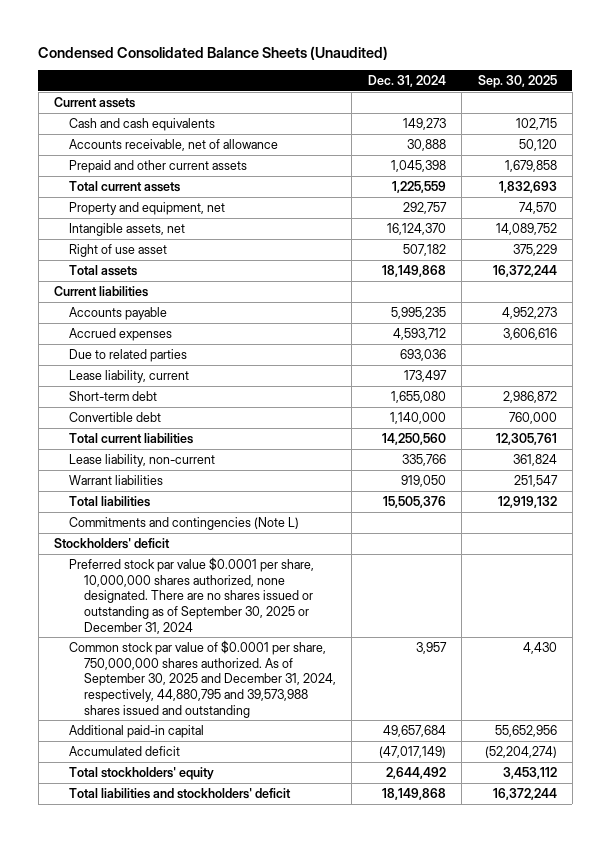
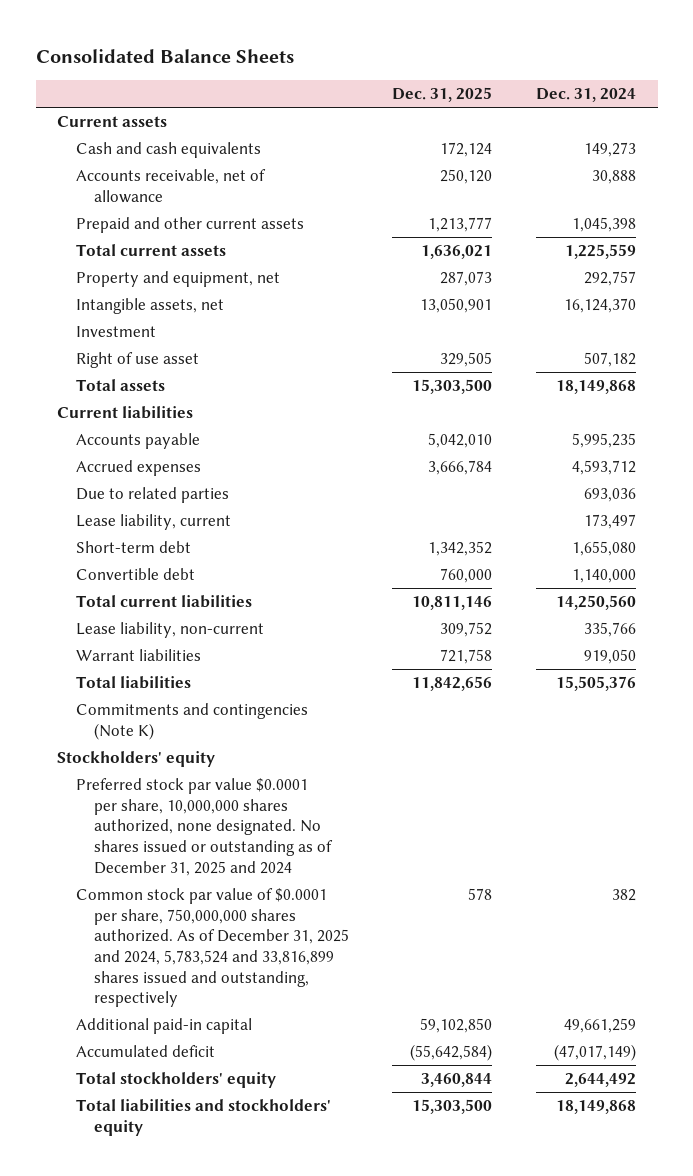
[38,45,389,60] Condensed Consolidated Balance Sheets (Unaudited) -> [35,48,294,63] Consolidated Balance Sheets
[477,75,557,89] Sep. 30, 2025 -> none
none -> [392,87,493,103] Dec. 31, 2025
none -> [75,326,156,338] Investment
[69,516,300,530] Commitments and contingencies (Note L) -> [75,703,308,740] Commitments and contingencies (Note K)
[53,537,170,549] Stockholders' deficit -> [57,751,216,768] Stockholders' equity
[69,556,315,634] Preferred stock par value $0.0001 per share, 10,000,000 shares authorized, none designated. There are no shares issued or outstanding as of September 30, 2025 or December 31, 2024 -> [75,778,334,876] Preferred stock par value $0.0001 per share, 10,000,000 shares authorized, none designated. No shares issued or outstanding as of December 31, 2025 and 2024
[69,639,337,718] Common stock par value of $0.0001 per share, 750,000,000 shares authorized. As of September 30, 2025 and December 31, 2024, respectively, 44,880,795 and 39,573,988 shares issued and outstanding -> [75,888,350,1008] Common stock par value of $0.0001 per share, 750,000,000 shares authorized. As of December 31, 2025 and 2024, 5,783,524 and 33,816,899 shares issued and outstanding, respectively
[415,641,447,654] 3,957 -> [611,889,636,902] 382
[382,724,446,737] 49,657,684 -> [563,1018,636,1034] 49,661,259
[69,787,292,799] Total liabilities and stockholders' deficit -> [75,1099,331,1136] Total liabilities and stockholders' equity

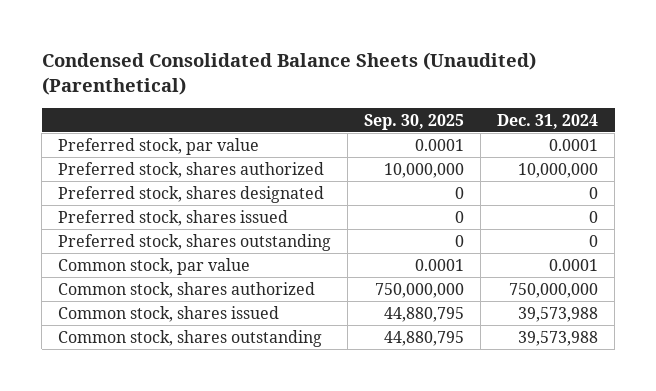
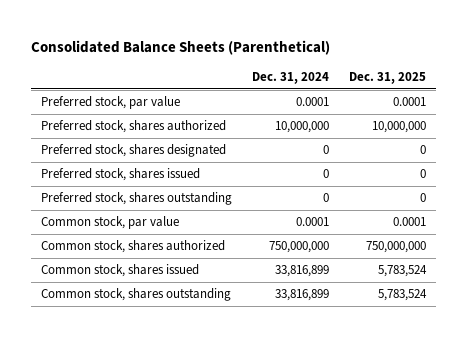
[41,51,536,95] Condensed Consolidated Balance Sheets (Unaudited) (Parenthetical) -> [31,39,331,55] Consolidated Balance Sheets (Parenthetical)
[364,113,465,130] Sep. 30, 2025 -> none
none -> [348,71,426,84] Dec. 31, 2025
[518,306,599,322] 39,573,988 -> [274,265,329,278] 33,816,899
[518,330,599,346] 39,573,988 -> [274,289,329,302] 33,816,899

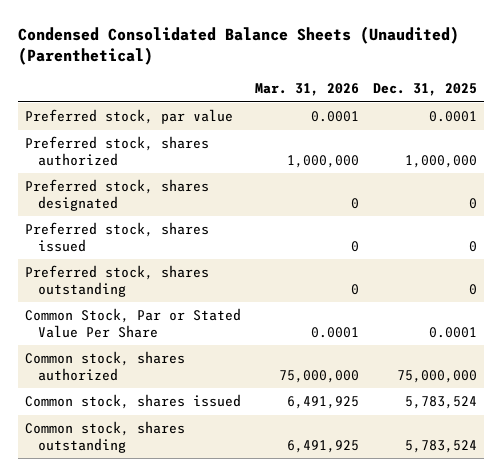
[31,39,331,55] Consolidated Balance Sheets (Parenthetical) -> [18,25,460,66] Condensed Consolidated Balance Sheets (Unaudited) (Parenthetical)
[251,71,329,84] Dec. 31, 2024 -> none
none -> [255,83,360,97] Mar. 31, 2026
[371,121,426,134] 10,000,000 -> [405,154,478,168] 1,000,000
[41,216,180,230] Common stock, par value -> [25,308,242,338] Common Stock, Par or Stated Value Per Share
[365,241,426,254] 750,000,000 -> [397,369,478,383] 75,000,000

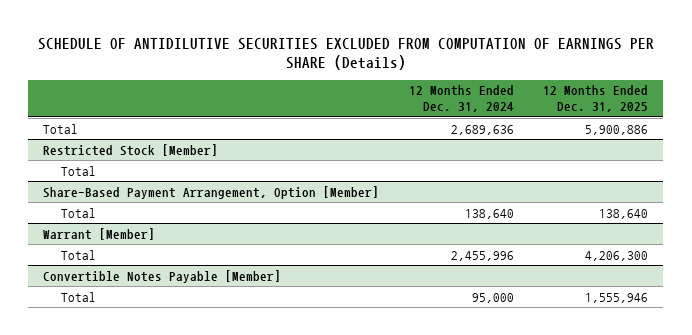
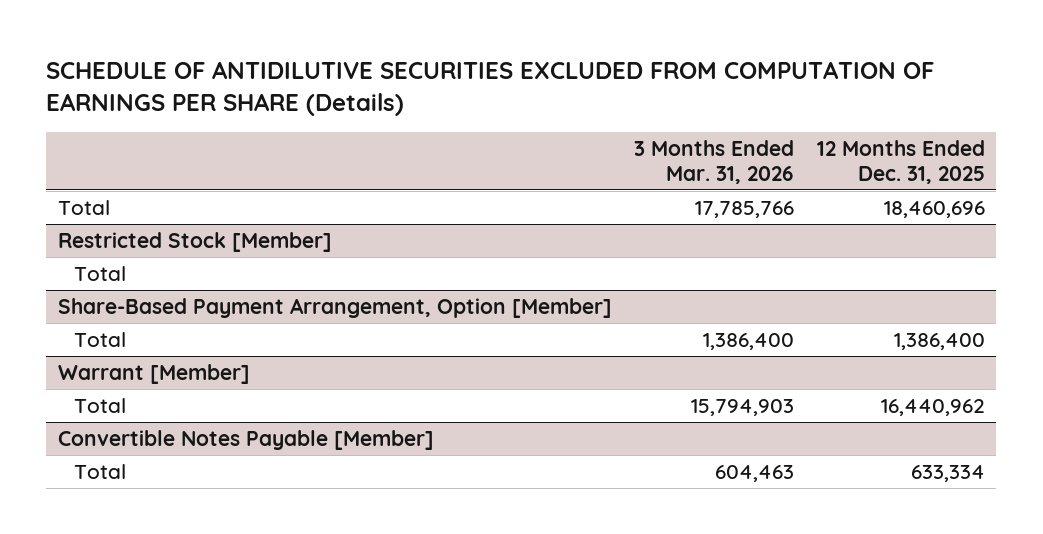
[408,85,514,113] 12 Months Ended Dec. 31, 2024 -> none
none -> [634,139,795,185] 3 Months Ended Mar. 31, 2026
[585,124,649,135] 5,900,886 -> [884,200,986,218] 18,460,696
[599,208,649,219] 138,640 -> [894,332,986,350] 1,386,400
[585,250,649,261] 4,206,300 -> [881,398,986,416] 16,440,962
[585,292,649,303] 1,555,946 -> [911,464,986,482] 633,334

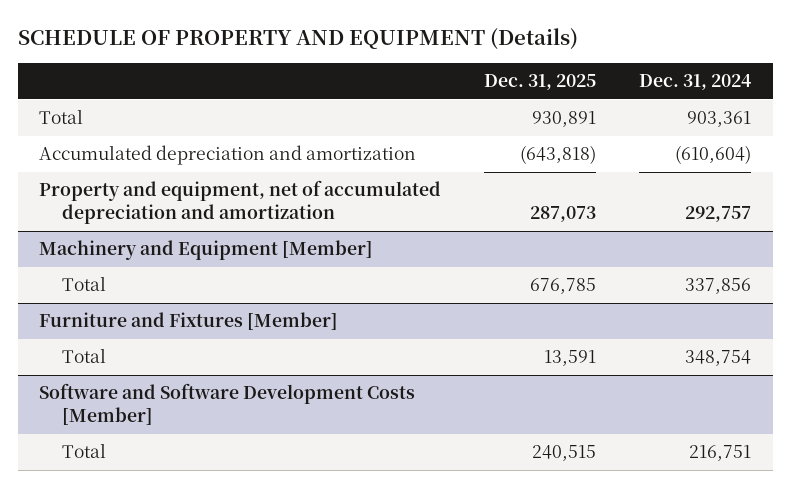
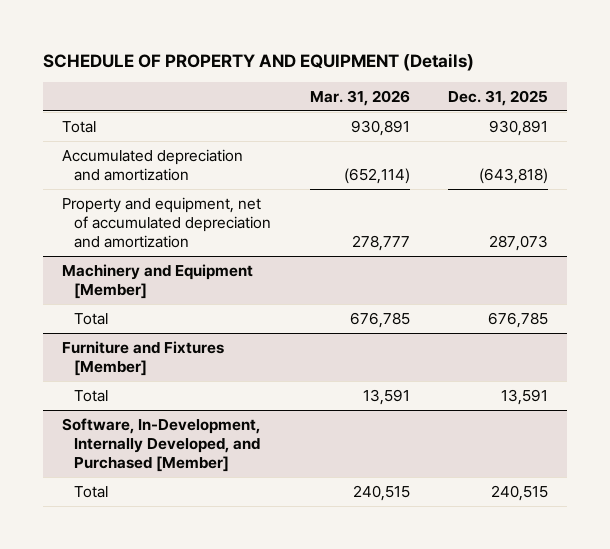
[639,74,752,91] Dec. 31, 2024 -> none
none -> [309,90,410,107] Mar. 31, 2026
[39,383,416,426] Software and Software Development Costs [Member] -> [62,417,261,473] Software, In-Development, Internally Developed, and Purchased [Member]

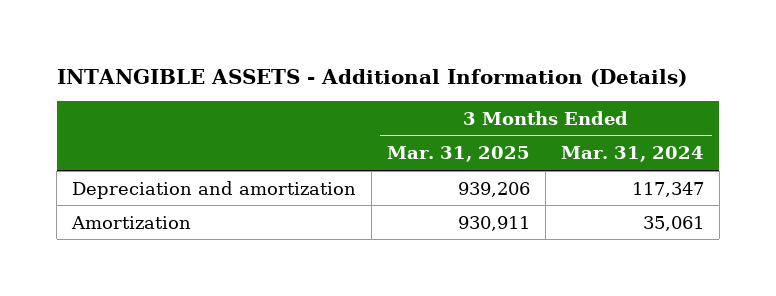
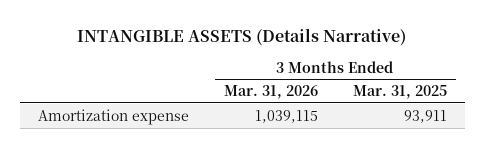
[56,68,687,87] INTANGIBLE ASSETS - Additional Information (Details) -> [77,27,407,46] INTANGIBLE ASSETS (Details Narrative)
[561,146,705,163] Mar. 31, 2024 -> none
none -> [223,85,318,100] Mar. 31, 2026
[72,180,357,199] Depreciation and amortization -> none
[71,215,192,229] Amortization -> [37,108,189,125] Amortization expense
[458,215,531,231] 930,911 -> [404,109,448,123] 93,911

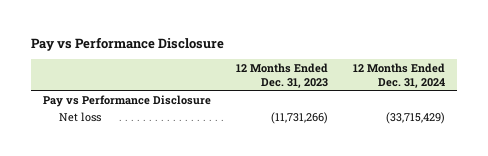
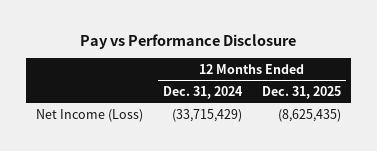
[236,62,329,88] 12 Months Ended Dec. 31, 2023 -> none
none -> [262,85,342,99] Dec. 31, 2025
[43,94,212,107] Pay vs Performance Disclosure -> none
[59,111,102,122] Net loss -> [35,108,143,122] Net Income (Loss)

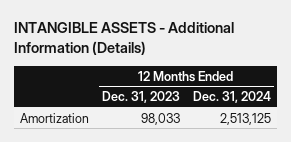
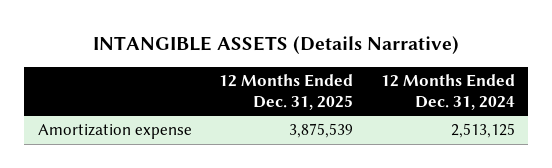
[13,22,234,56] INTANGIBLE ASSETS - Additional Information (Details) -> [93,36,460,55] INTANGIBLE ASSETS (Details Narrative)
[101,91,180,104] Dec. 31, 2023 -> none
none -> [219,74,354,111] 12 Months Ended Dec. 31, 2025
[20,112,90,123] Amortization -> [37,124,192,140] Amortization expense

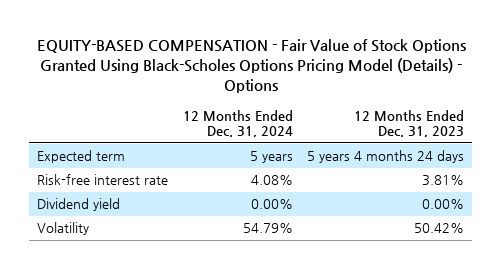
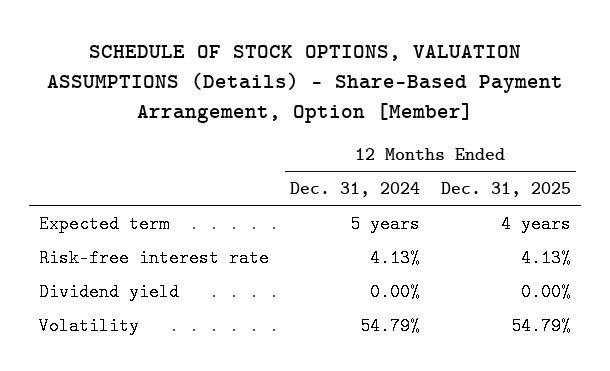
[36,38,466,94] EQUITY-BASED COMPENSATION - Fair Value of Stock Options Granted Using Black-Scholes Options Pricing Model (Details) - Options -> [46,45,563,123] SCHEDULE OF STOCK OPTIONS, VALUATION ASSUMPTIONS (Details) - Share-Based Payment Arrangement, Option [Member]
[354,110,465,138] 12 Months Ended Dec. 31, 2023 -> none
none -> [440,182,571,198] Dec. 31, 2025
[250,175,293,186] 4.08% -> [369,248,420,267] 4.13%

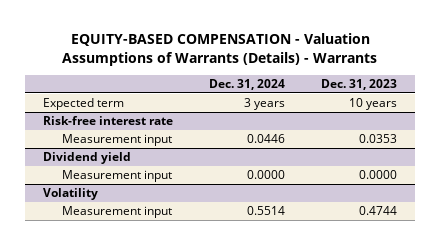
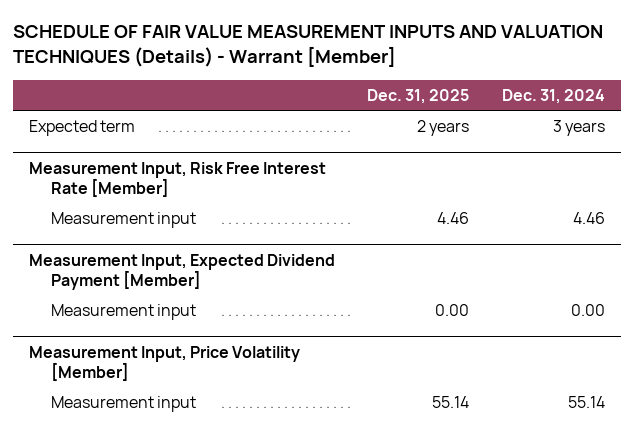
[62,33,378,67] EQUITY-BASED COMPENSATION - Valuation Assumptions of Warrants (Details) - Warrants -> [13,25,604,68] SCHEDULE OF FAIR VALUE MEASUREMENT INPUTS AND VALUATION TECHNIQUES (Details) - Warrant [Member]
[321,79,398,91] Dec. 31, 2023 -> none
none -> [367,88,470,104] Dec. 31, 2025
[43,116,174,126] Risk-free interest rate -> [29,161,327,198] Measurement Input, Risk Free Interest Rate [Member]
[247,134,286,144] 0.0446 -> [572,212,605,225] 4.46
[43,152,132,165] Dividend yield -> [29,253,336,291] Measurement Input, Expected Dividend Payment [Member]
[247,170,286,180] 0.0000 -> [570,304,605,317] 0.00
[43,188,99,201] Volatility -> [29,345,301,382] Measurement Input, Price Volatility [Member]
[247,206,286,216] 0.5514 -> [567,396,605,409] 55.14

